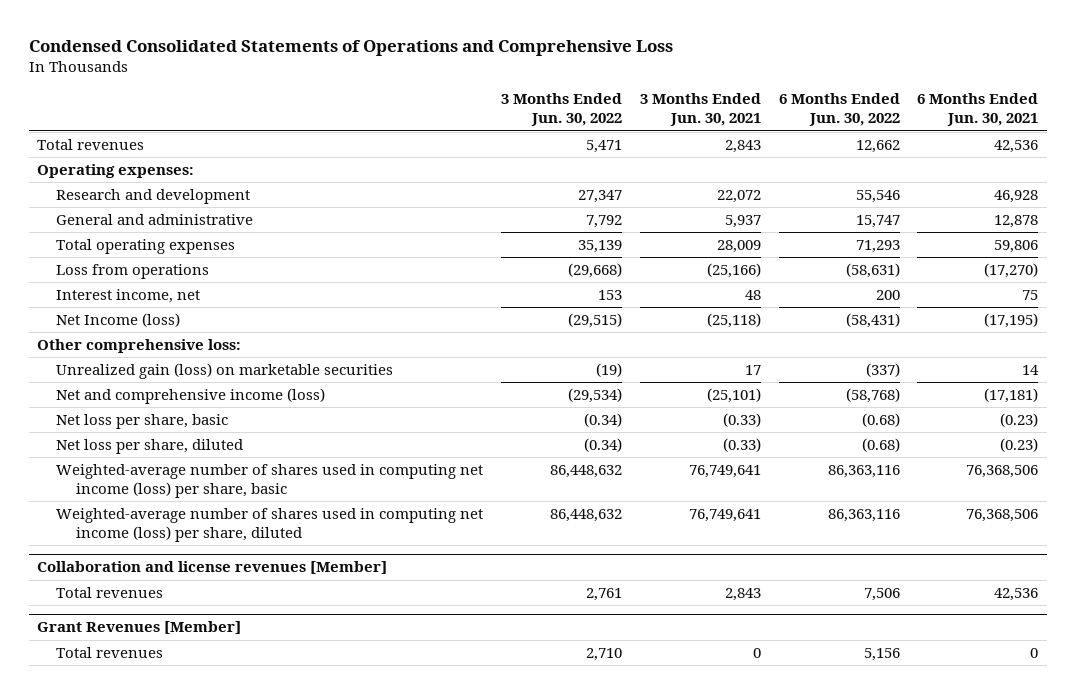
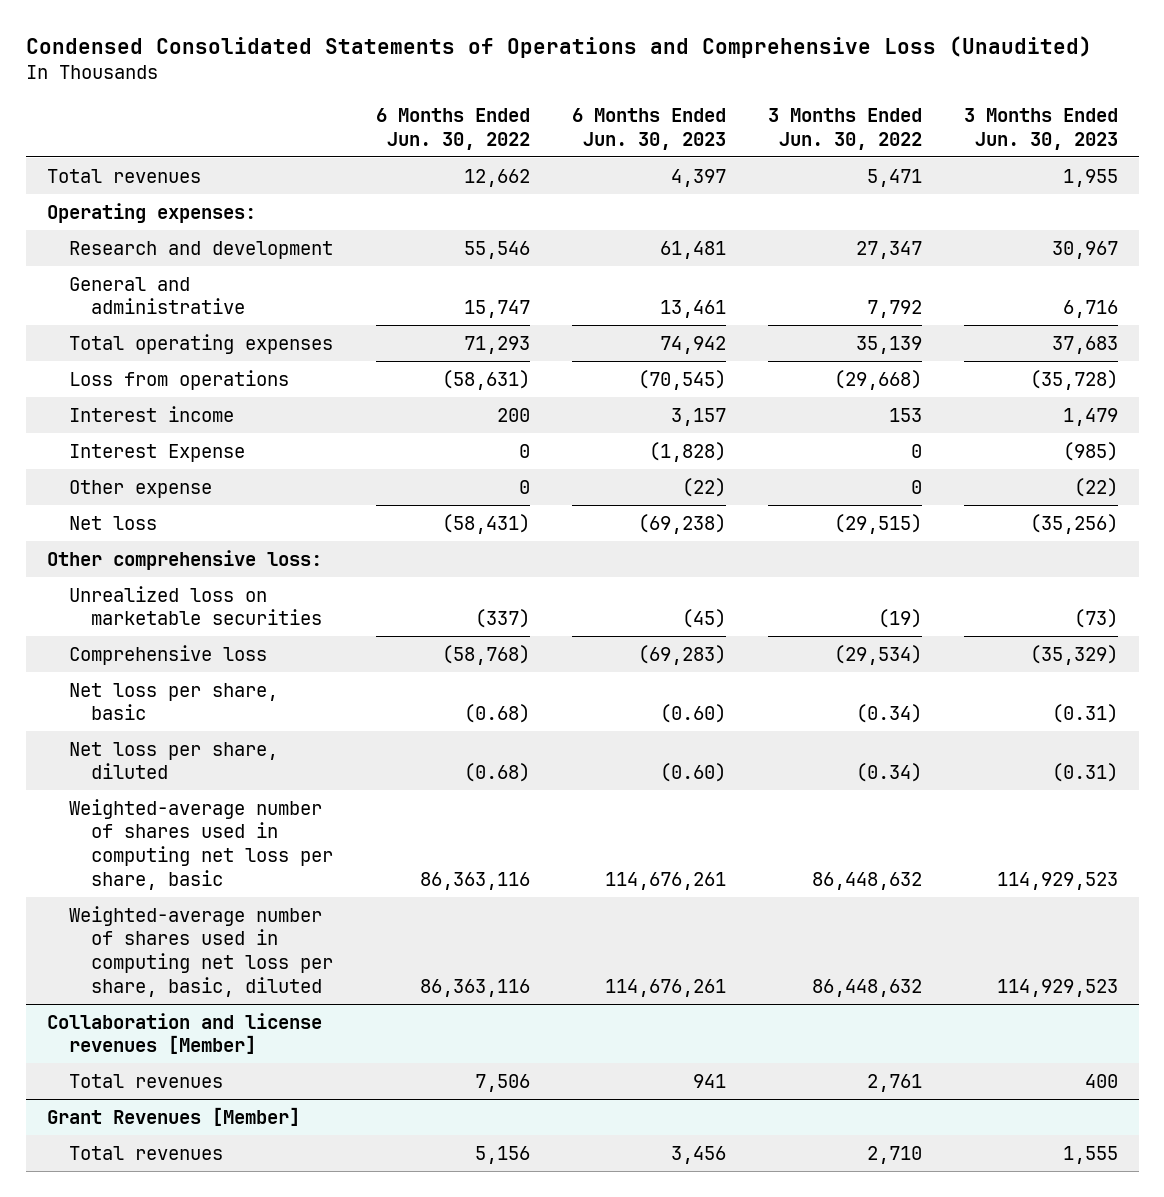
[28,39,673,56] Condensed Consolidated Statements of Operations and Comprehensive Loss -> [25,36,1092,59] Condensed Consolidated Statements of Operations and Comprehensive Loss (Unaudited)
[639,93,761,127] 3 Months Ended Jun. 30, 2021 -> none
[917,93,1039,127] 6 Months Ended Jun. 30, 2021 -> none
none -> [571,107,726,150] 6 Months Ended Jun. 30, 2023
none -> [963,107,1118,150] 3 Months Ended Jun. 30, 2023
[56,288,201,303] Interest income, net -> [69,405,235,422] Interest income
none -> [69,443,246,462] Interest Expense
none -> [69,479,213,498] Other expense
[56,312,181,327] Net Income (loss) -> [69,515,158,530] Net loss
[56,362,394,379] Unrealized gain (loss) on marketable securities -> [69,585,323,626] Unrealized loss on marketable securities
[56,387,326,404] Net and comprehensive income (loss) -> [69,644,268,665] Comprehensive loss
[56,463,484,499] Weighted-average number of shares used in computing net income (loss) per share, basic -> [69,798,334,890] Weighted-average number of shares used in computing net loss per share, basic
[56,507,484,543] Weighted-average number of shares used in computing net income (loss) per share, diluted -> [69,905,334,997] Weighted-average number of shares used in computing net loss per share, basic, diluted

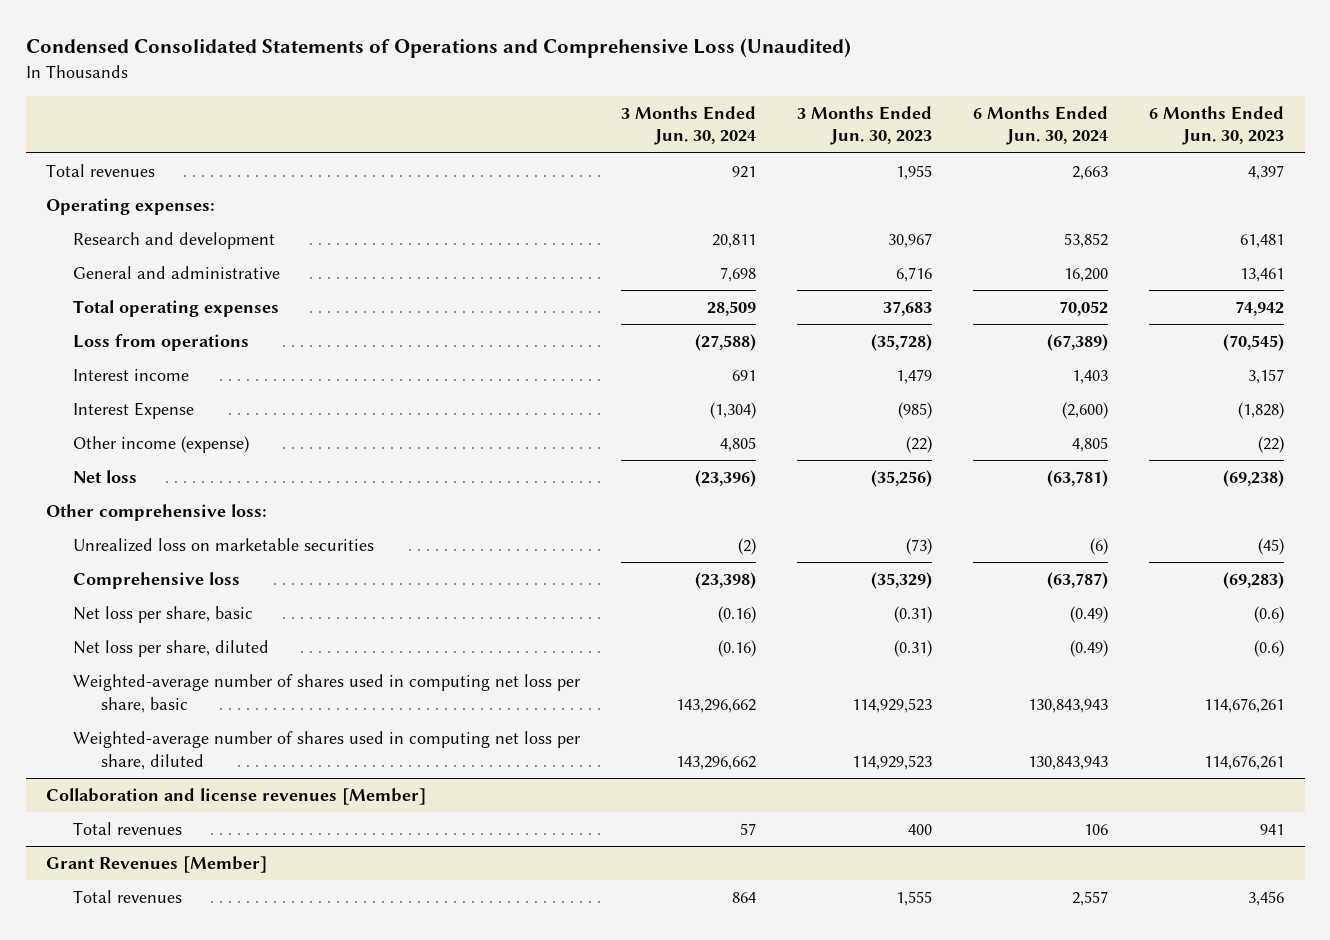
[375,107,530,150] 6 Months Ended Jun. 30, 2022 -> none
[767,107,922,150] 3 Months Ended Jun. 30, 2022 -> none
none -> [621,105,757,146] 3 Months Ended Jun. 30, 2024
none -> [973,105,1109,146] 6 Months Ended Jun. 30, 2024
[69,479,213,498] Other expense -> [73,436,250,454] Other income (expense)
[659,704,726,724] (0.60) -> [1254,606,1285,624] (0.6)
[659,763,726,783] (0.60) -> [1254,640,1285,658] (0.6)
[69,905,334,997] Weighted-average number of shares used in computing net loss per share, basic, diluted -> [73,731,582,770] Weighted-average number of shares used in computing net loss per share, diluted

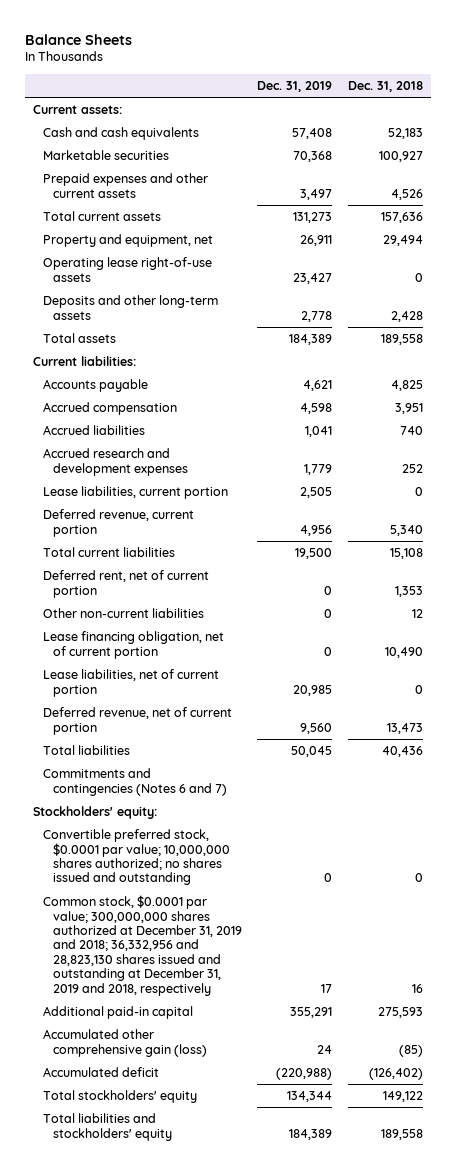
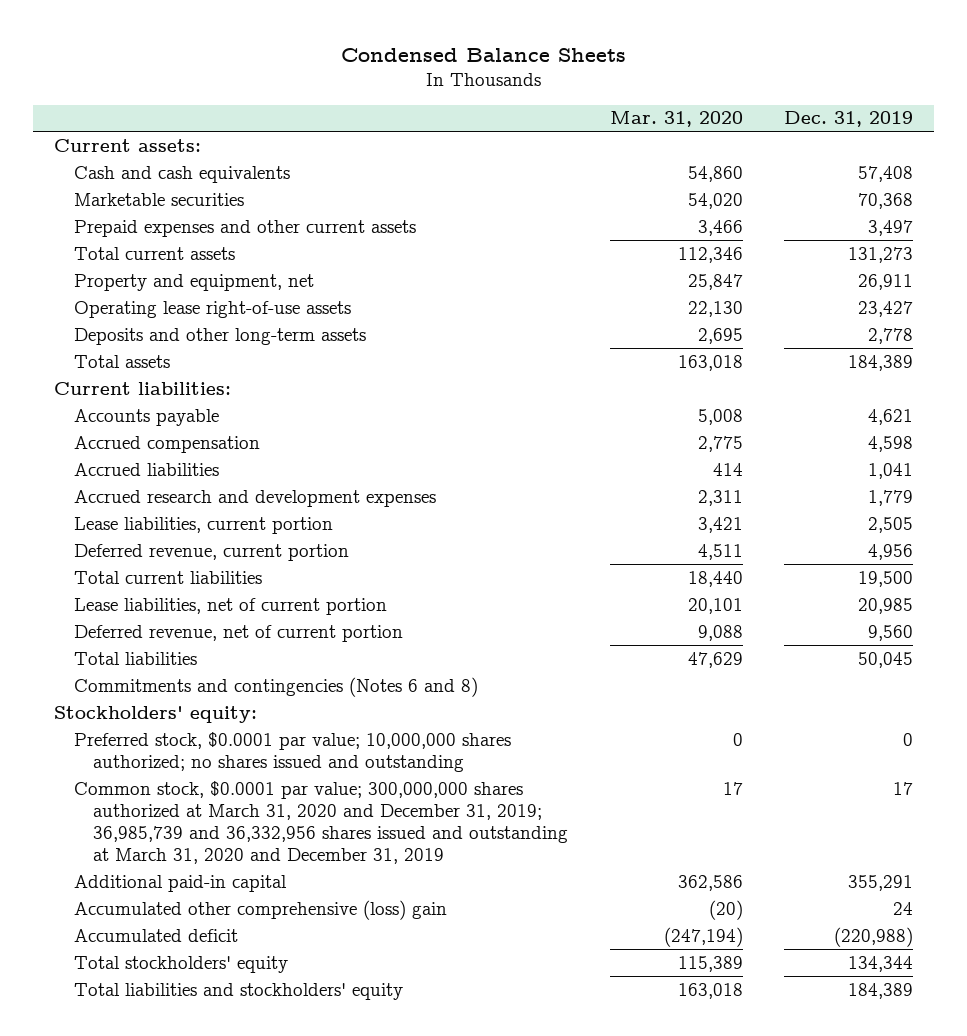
[25,33,133,45] Balance Sheets -> [340,47,626,62] Condensed Balance Sheets
[348,80,424,92] Dec. 31, 2018 -> none
none -> [609,111,743,128] Mar. 31, 2020
[42,570,209,598] Deferred rent, net of current portion -> none
[42,608,204,619] Other non-current liabilities -> none
[42,631,224,659] Lease financing obligation, net of current portion -> none
[42,768,227,796] Commitments and contingencies (Notes 6 and 7) -> [73,676,478,697] Commitments and contingencies (Notes 6 and 8)
[42,829,230,886] Convertible preferred stock, $0.0001 par value; 10,000,000 shares authorized; no shares issued and outstanding -> [73,731,511,772] Preferred stock, $0.0001 par value; 10,000,000 shares authorized; no shares issued and outstanding
[42,895,242,996] Common stock, $0.0001 par value; 300,000,000 shares authorized at December 31, 2019 and 2018; 36,332,956 and 28,823,130 shares issued and outstanding at December 31, 2019 and 2018, respectively -> [73,780,569,865] Common stock, $0.0001 par value; 300,000,000 shares authorized at March 31, 2020 and December 31, 2019; 36,985,739 and 36,332,956 shares issued and outstanding at March 31, 2020 and December 31, 2019
[42,1029,207,1057] Accumulated other comprehensive gain (loss) -> [73,899,447,920] Accumulated other comprehensive (loss) gain

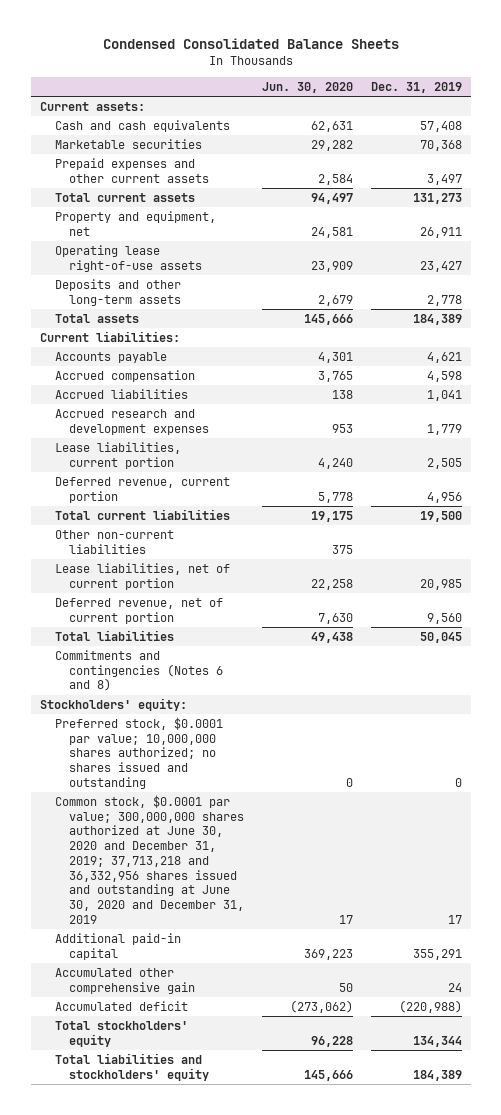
[340,47,626,62] Condensed Balance Sheets -> [102,38,399,50] Condensed Consolidated Balance Sheets
[609,111,743,128] Mar. 31, 2020 -> none
none -> [262,81,354,93] Jun. 30, 2020
none -> [54,529,174,554] Other non-current liabilities
[73,780,569,865] Common stock, $0.0001 par value; 300,000,000 shares authorized at March 31, 2020 and December 31, 2019; 36,985,739 and 36,332,956 shares issued and outstanding at March 31, 2020 and December 31, 2019 -> [54,794,245,924] Common stock, $0.0001 par value; 300,000,000 shares authorized at June 30, 2020 and December 31, 2019; 37,713,218 and 36,332,956 shares issued and outstanding at June 30, 2020 and December 31, 2019
[73,899,447,920] Accumulated other comprehensive (loss) gain -> [54,967,196,994] Accumulated other comprehensive gain

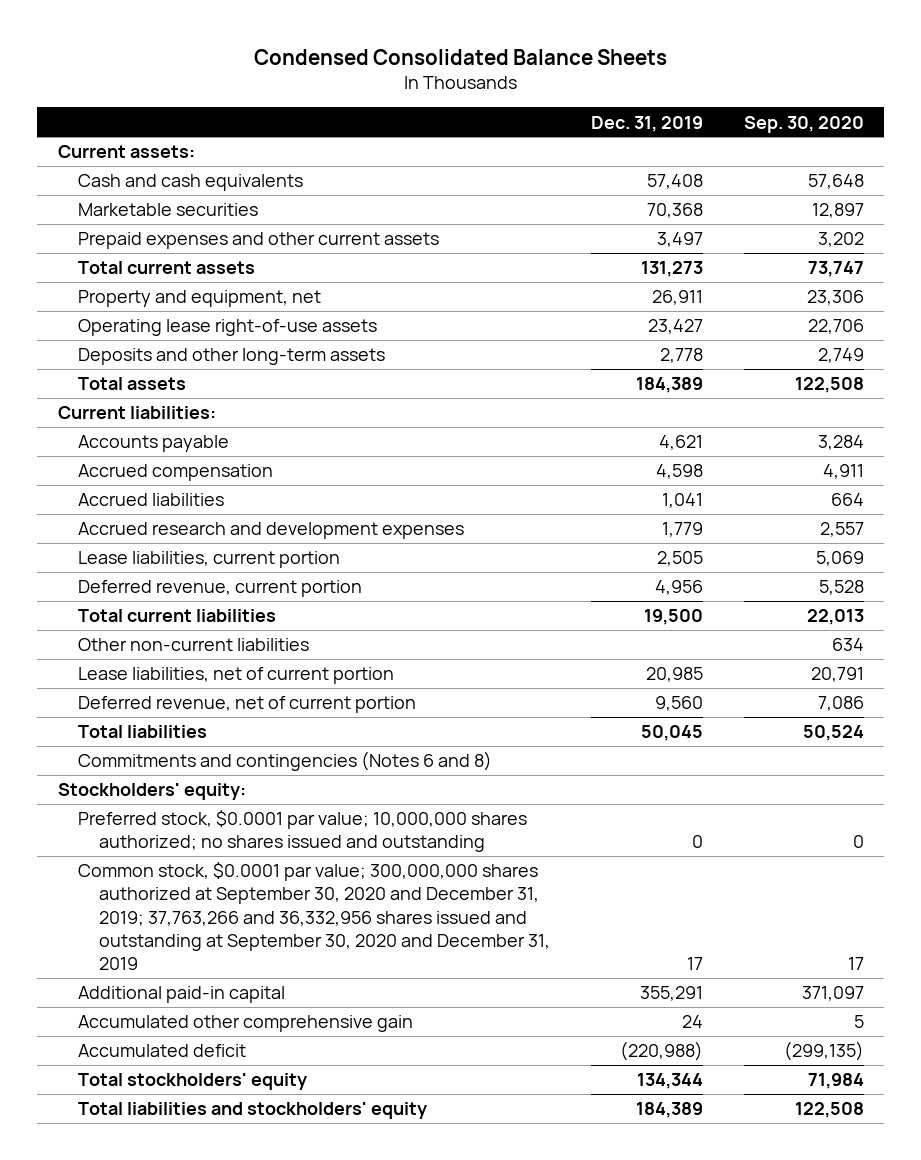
[262,81,354,93] Jun. 30, 2020 -> none
none -> [743,115,864,133] Sep. 30, 2020
[54,794,245,924] Common stock, $0.0001 par value; 300,000,000 shares authorized at June 30, 2020 and December 31, 2019; 37,713,218 and 36,332,956 shares issued and outstanding at June 30, 2020 and December 31, 2019 -> [78,862,550,971] Common stock, $0.0001 par value; 300,000,000 shares authorized at September 30, 2020 and December 31, 2019; 37,763,266 and 36,332,956 shares issued and outstanding at September 30, 2020 and December 31, 2019

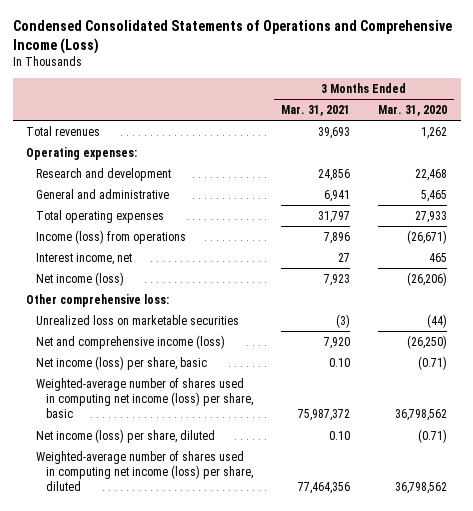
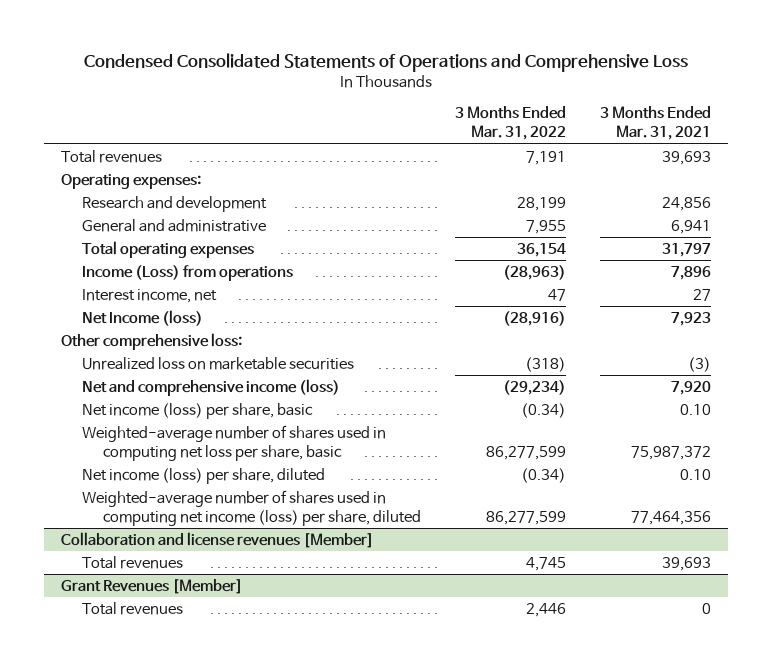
[12,20,452,54] Condensed Consolidated Statements of Operations and Comprehensive Income (Loss) -> [83,52,688,72] Condensed Consolidated Statements of Operations and Comprehensive Loss
[377,104,447,116] Mar. 31, 2020 -> none
none -> [454,106,566,141] 3 Months Ended Mar. 31, 2022
[36,229,187,244] Income (loss) from operations -> [81,264,293,281] Income (Loss) from operations
[36,271,125,286] Net income (loss) -> [81,309,203,326] Net Income (loss)
[36,377,253,419] Weighted-average number of shares used in computing net income (loss) per share, basic -> [81,424,386,462] Weighted-average number of shares used in computing net loss per share, basic
none -> [60,531,374,548] Collaboration and license revenues [Member]
none -> [81,555,183,569] Total revenues
none -> [60,578,243,594] Grant Revenues [Member]
none -> [81,601,183,615] Total revenues

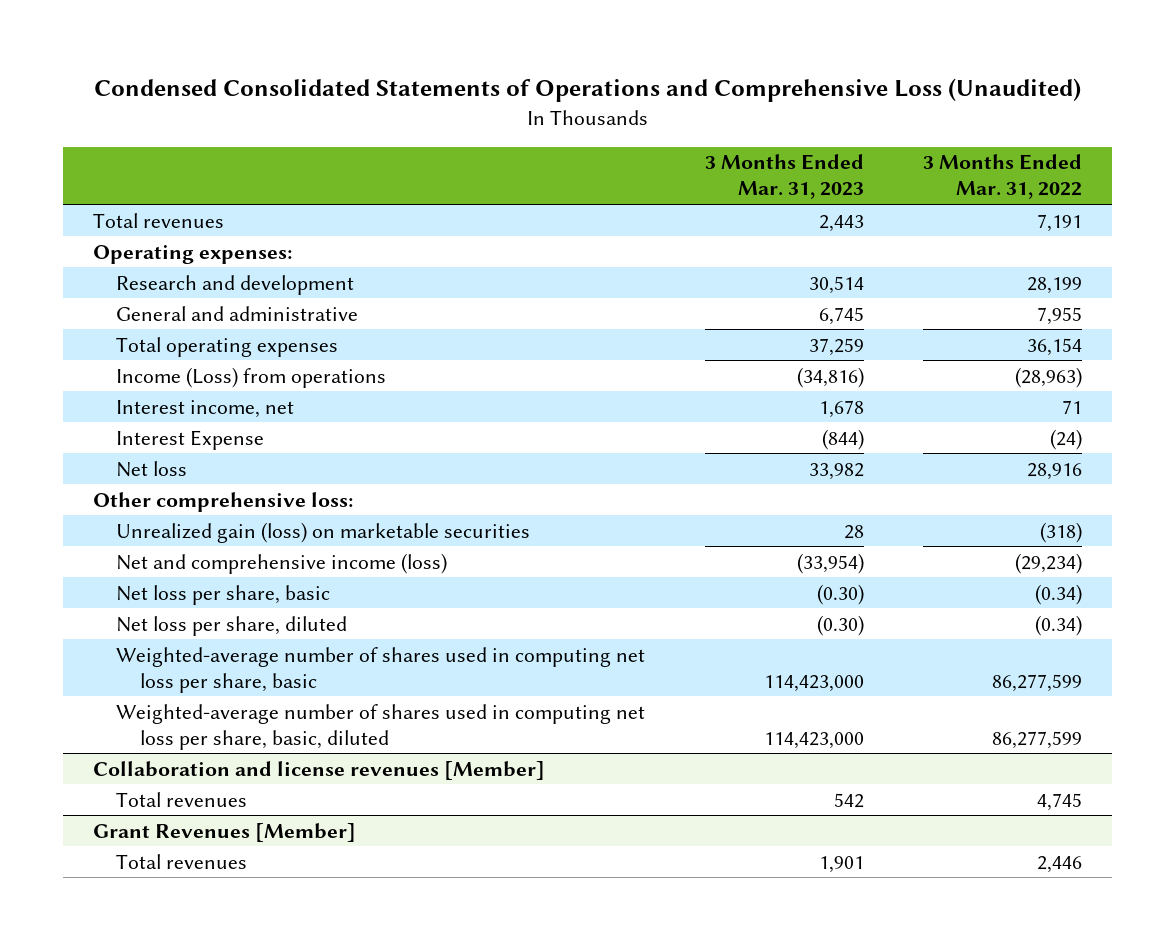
[83,52,688,72] Condensed Consolidated Statements of Operations and Comprehensive Loss -> [93,78,1081,103] Condensed Consolidated Statements of Operations and Comprehensive Loss (Unaudited)
[600,106,712,141] 3 Months Ended Mar. 31, 2021 -> none
none -> [704,154,864,200] 3 Months Ended Mar. 31, 2023
[547,288,566,301] 47 -> [1062,399,1083,414] 71
none -> [116,429,265,450] Interest Expense
[81,309,203,326] Net Income (loss) -> [116,460,188,477] Net loss
[502,310,566,326] (28,916) -> [1027,462,1083,480] 28,916
[81,356,354,370] Unrealized loss on marketable securities -> [116,521,531,543] Unrealized gain (loss) on marketable securities
[81,402,313,419] Net income (loss) per share, basic -> [116,584,331,605] Net loss per share, basic
none -> [116,615,348,636] Net loss per share, diluted
[81,467,325,484] Net income (loss) per share, diluted -> none
[81,489,421,527] Weighted-average number of shares used in computing net income (loss) per share, diluted -> [116,703,646,750] Weighted-average number of shares used in computing net loss per share, basic, diluted

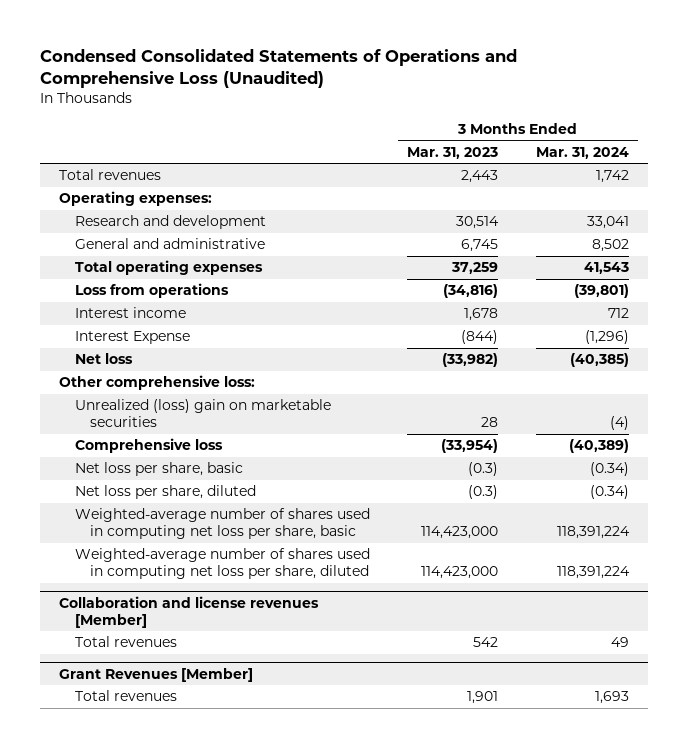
[923,154,1083,200] 3 Months Ended Mar. 31, 2022 -> none
none -> [535,146,629,159] Mar. 31, 2024
[116,366,387,388] Income (Loss) from operations -> [74,283,229,299] Loss from operations
[116,399,295,418] Interest income, net -> [74,307,186,319] Interest income
[808,462,864,480] 33,982 -> [442,353,499,368] (33,982)
[116,521,531,543] Unrealized gain (loss) on marketable securities -> [74,399,331,428] Unrealized (loss) gain on marketable securities
[116,552,448,574] Net and comprehensive income (loss) -> [74,438,223,454] Comprehensive loss
[816,583,864,605] (0.30) -> [468,462,499,477] (0.3)
[816,614,864,636] (0.30) -> [468,485,499,500] (0.3)
[116,703,646,750] Weighted-average number of shares used in computing net loss per share, basic, diluted -> [74,548,370,580] Weighted-average number of shares used in computing net loss per share, diluted

